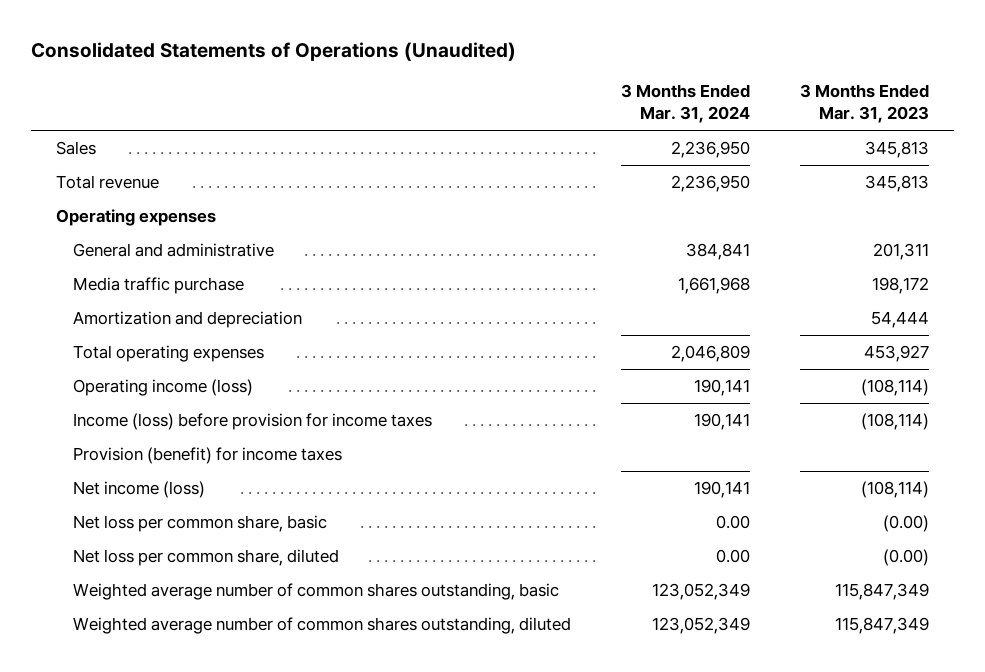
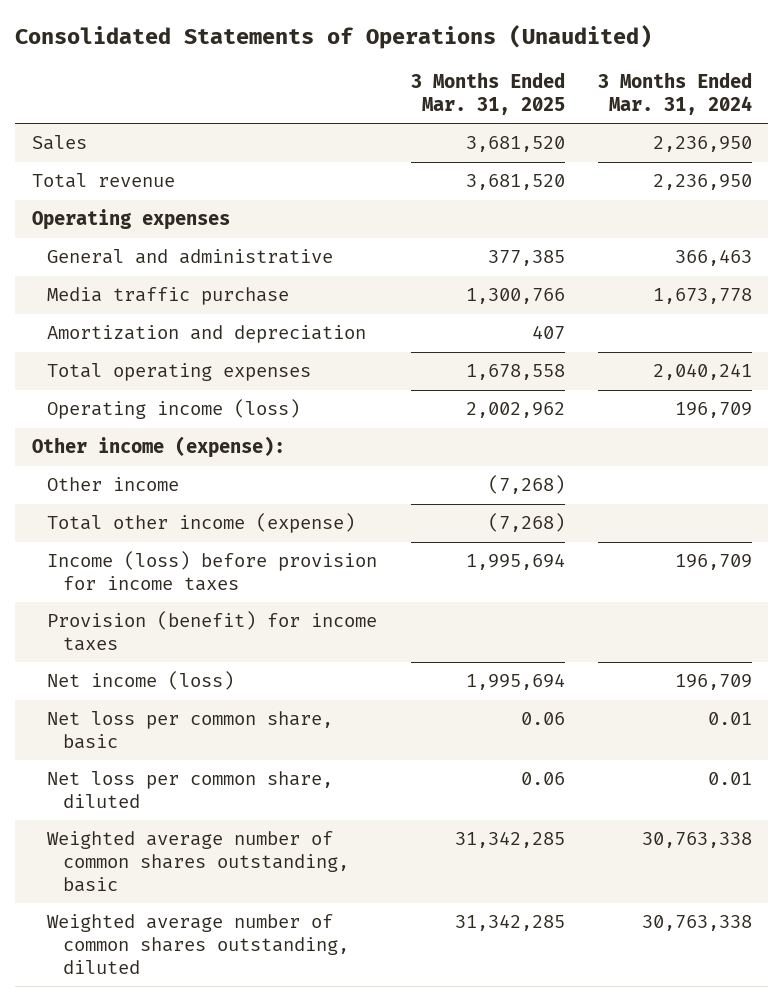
[800,84,930,123] 3 Months Ended Mar. 31, 2023 -> none
none -> [410,72,565,116] 3 Months Ended Mar. 31, 2025
[685,243,750,261] 384,841 -> [674,249,752,267] 366,463
[677,277,750,295] 1,661,968 -> [652,288,752,305] 1,673,778
[670,345,750,363] 2,046,809 -> [652,363,752,381] 2,040,241
[693,379,750,397] 190,141 -> [674,402,752,419] 196,709
none -> [31,436,285,459] Other income (expense):
none -> [47,477,180,492] Other income
none -> [47,513,356,534] Total other income (expense)
[693,413,750,431] 190,141 -> [674,554,752,571] 196,709
[693,481,750,499] 190,141 -> [674,674,752,691] 196,709
[715,515,750,530] 0.00 -> [707,712,752,726] 0.01
[715,549,750,564] 0.00 -> [707,772,752,786] 0.01
[651,583,750,601] 123,052,349 -> [641,832,752,849] 30,763,338
[651,617,750,635] 123,052,349 -> [641,915,752,932] 30,763,338

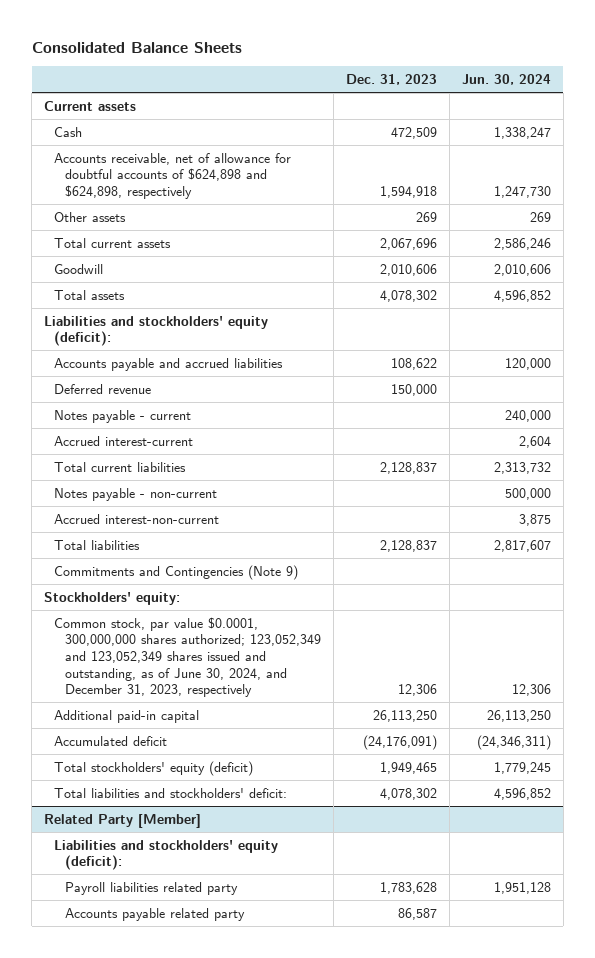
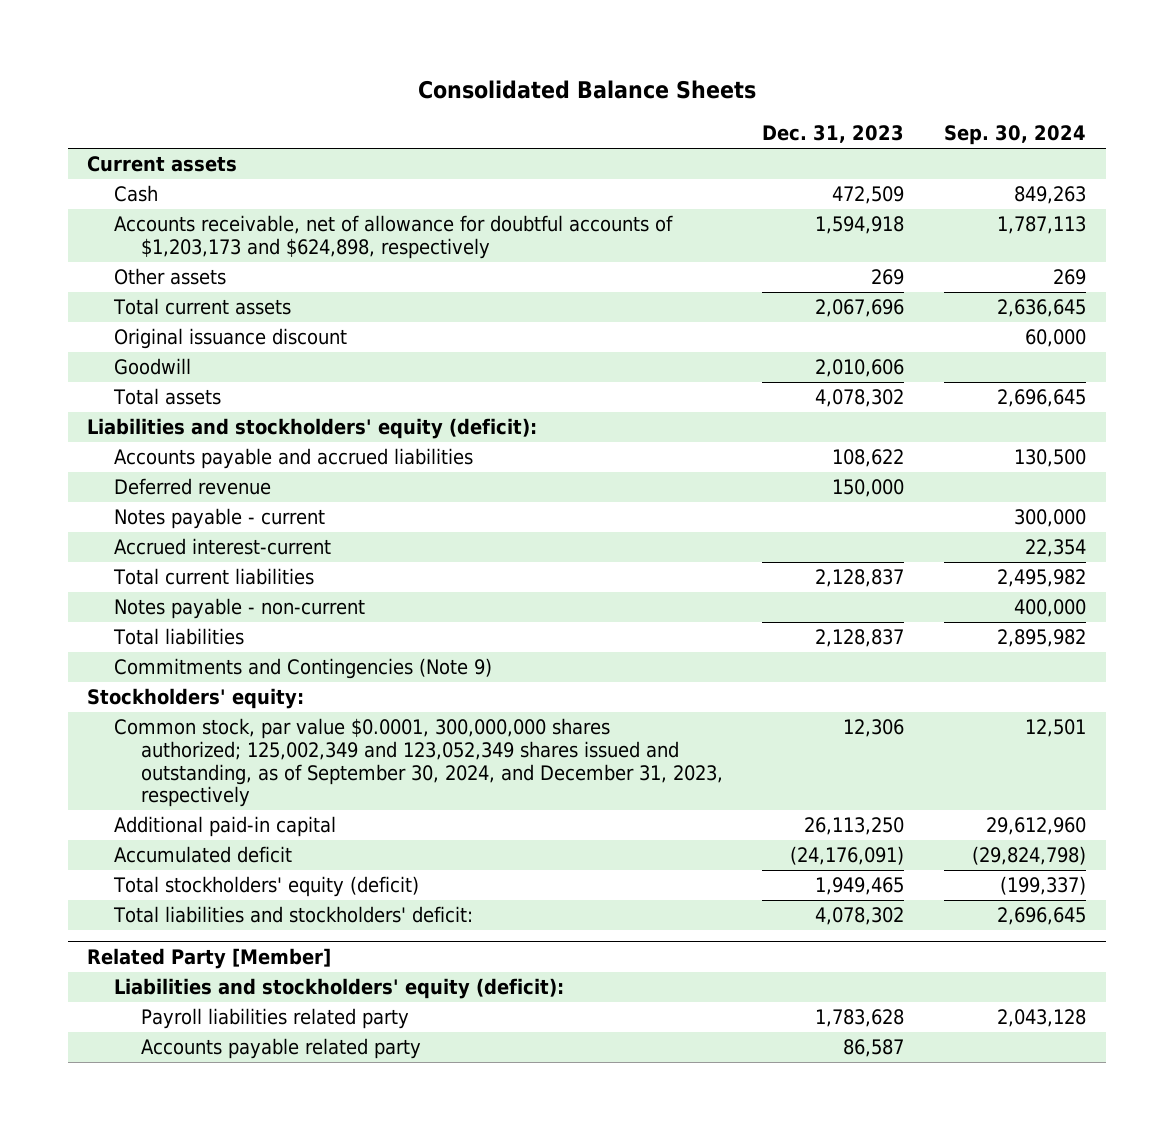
[461,74,551,86] Jun. 30, 2024 -> none
none -> [944,125,1087,146] Sep. 30, 2024
[54,152,292,200] Accounts receivable, net of allowance for doubtful accounts of $624,898 and $624,898, respectively -> [113,215,673,259] Accounts receivable, net of allowance for doubtful accounts of $1,203,173 and $624,898, respectively
none -> [113,328,347,350] Original issuance discount
[54,513,220,524] Accrued interest-non-current -> none
[54,616,321,698] Common stock, par value $0.0001, 300,000,000 shares authorized; 123,052,349 and 123,052,349 shares issued and outstanding, as of June 30, 2024, and December 31, 2023, respectively -> [113,718,723,808] Common stock, par value $0.0001, 300,000,000 shares authorized; 125,002,349 and 123,052,349 shares issued and outstanding, as of September 30, 2024, and December 31, 2023, respectively

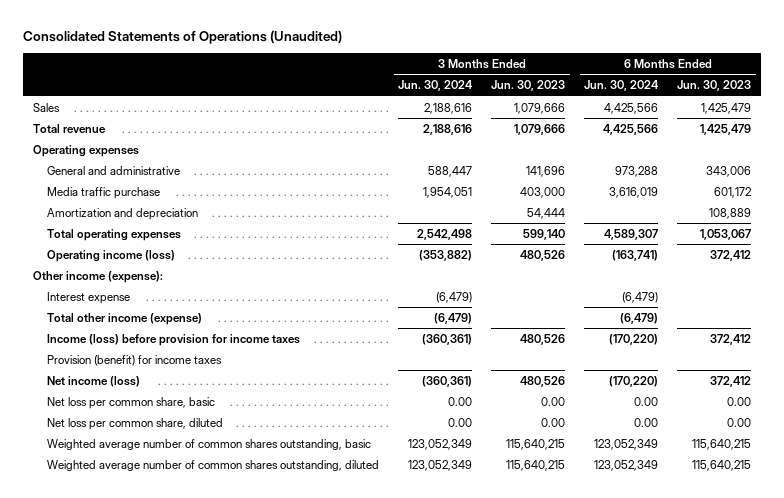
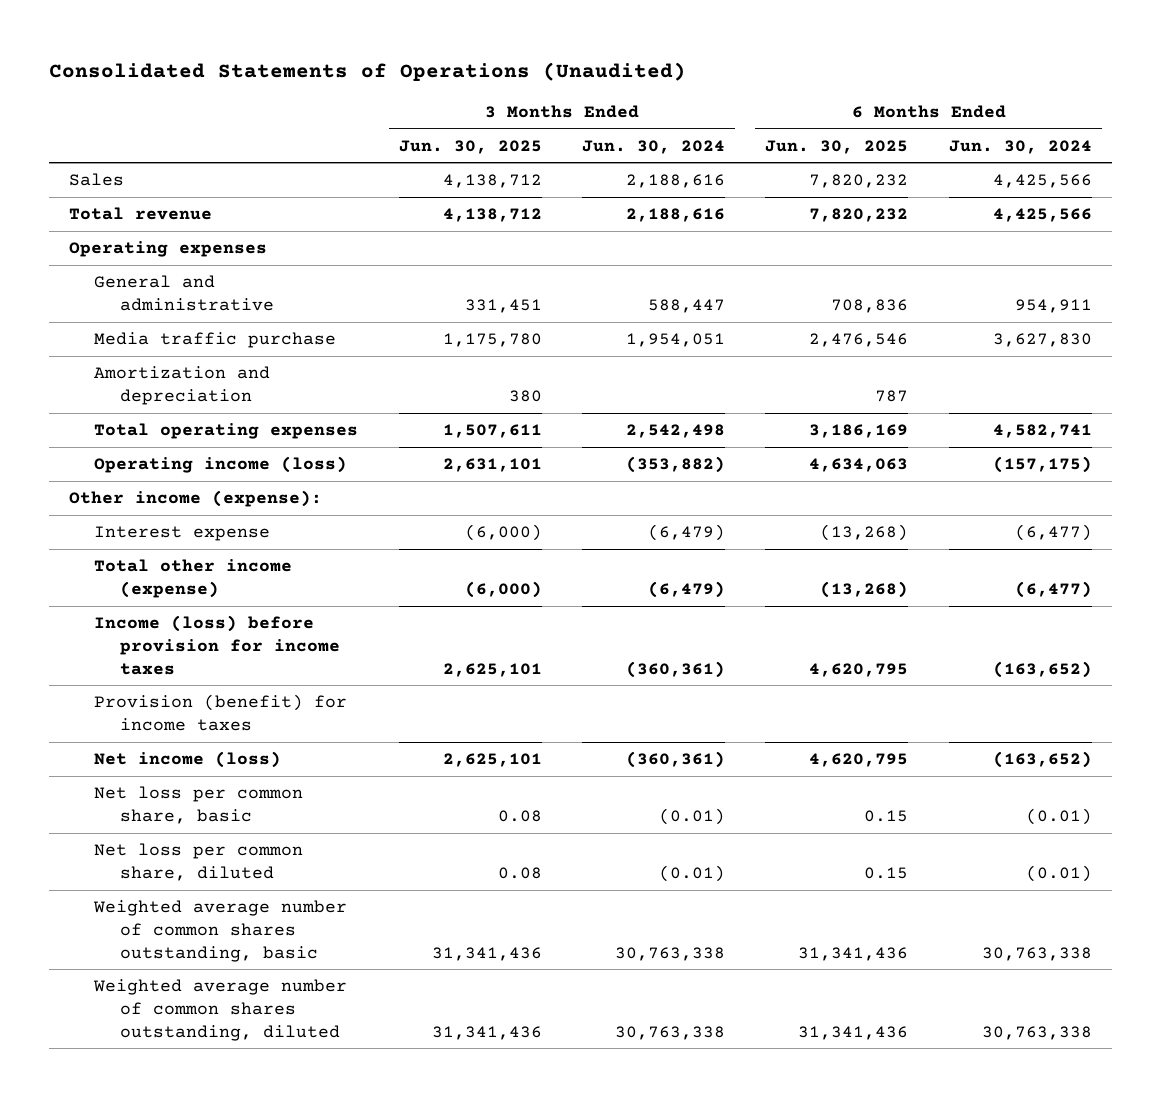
[491,80,566,92] Jun. 30, 2023 -> none
[677,80,752,92] Jun. 30, 2023 -> none
none -> [398,139,542,154] Jun. 30, 2025
none -> [765,139,909,154] Jun. 30, 2025
[615,165,659,177] 973,288 -> [1014,299,1092,314] 954,911
[609,186,659,198] 3,616,019 -> [992,333,1092,348] 3,627,830
[604,228,659,240] 4,589,307 -> [992,424,1092,439] 4,582,741
[612,249,659,261] (163,741) -> [992,456,1092,474] (157,175)
[622,291,659,303] (6,479) -> [1014,524,1092,542] (6,477)
[620,312,659,324] (6,479) -> [1014,581,1092,599] (6,477)
[609,333,659,345] (170,220) -> [992,660,1092,678] (163,652)
[609,375,659,387] (170,220) -> [992,751,1092,769] (163,652)
[448,396,473,406] 0.00 -> [659,808,726,826] (0.01)
[634,396,659,406] 0.00 -> [1025,808,1092,826] (0.01)
[448,417,473,427] 0.00 -> [659,865,726,883] (0.01)
[634,417,659,427] 0.00 -> [1025,865,1092,883] (0.01)
[408,438,473,450] 123,052,349 -> [615,946,726,961] 30,763,338
[594,438,659,450] 123,052,349 -> [981,946,1092,961] 30,763,338
[408,459,473,471] 123,052,349 -> [615,1025,726,1040] 30,763,338
[594,459,659,471] 123,052,349 -> [981,1025,1092,1040] 30,763,338

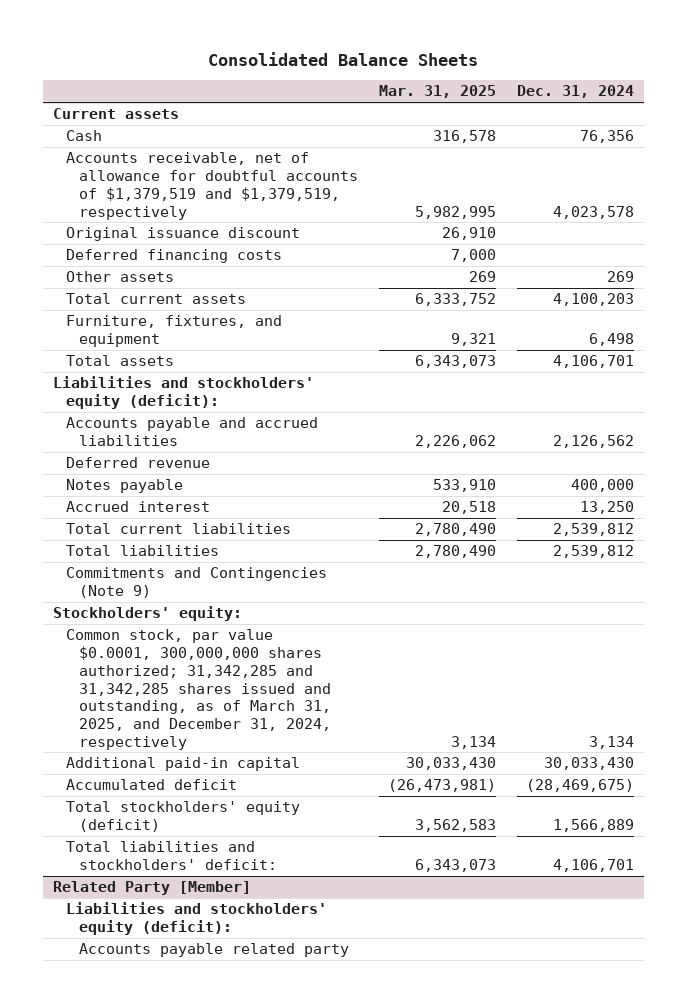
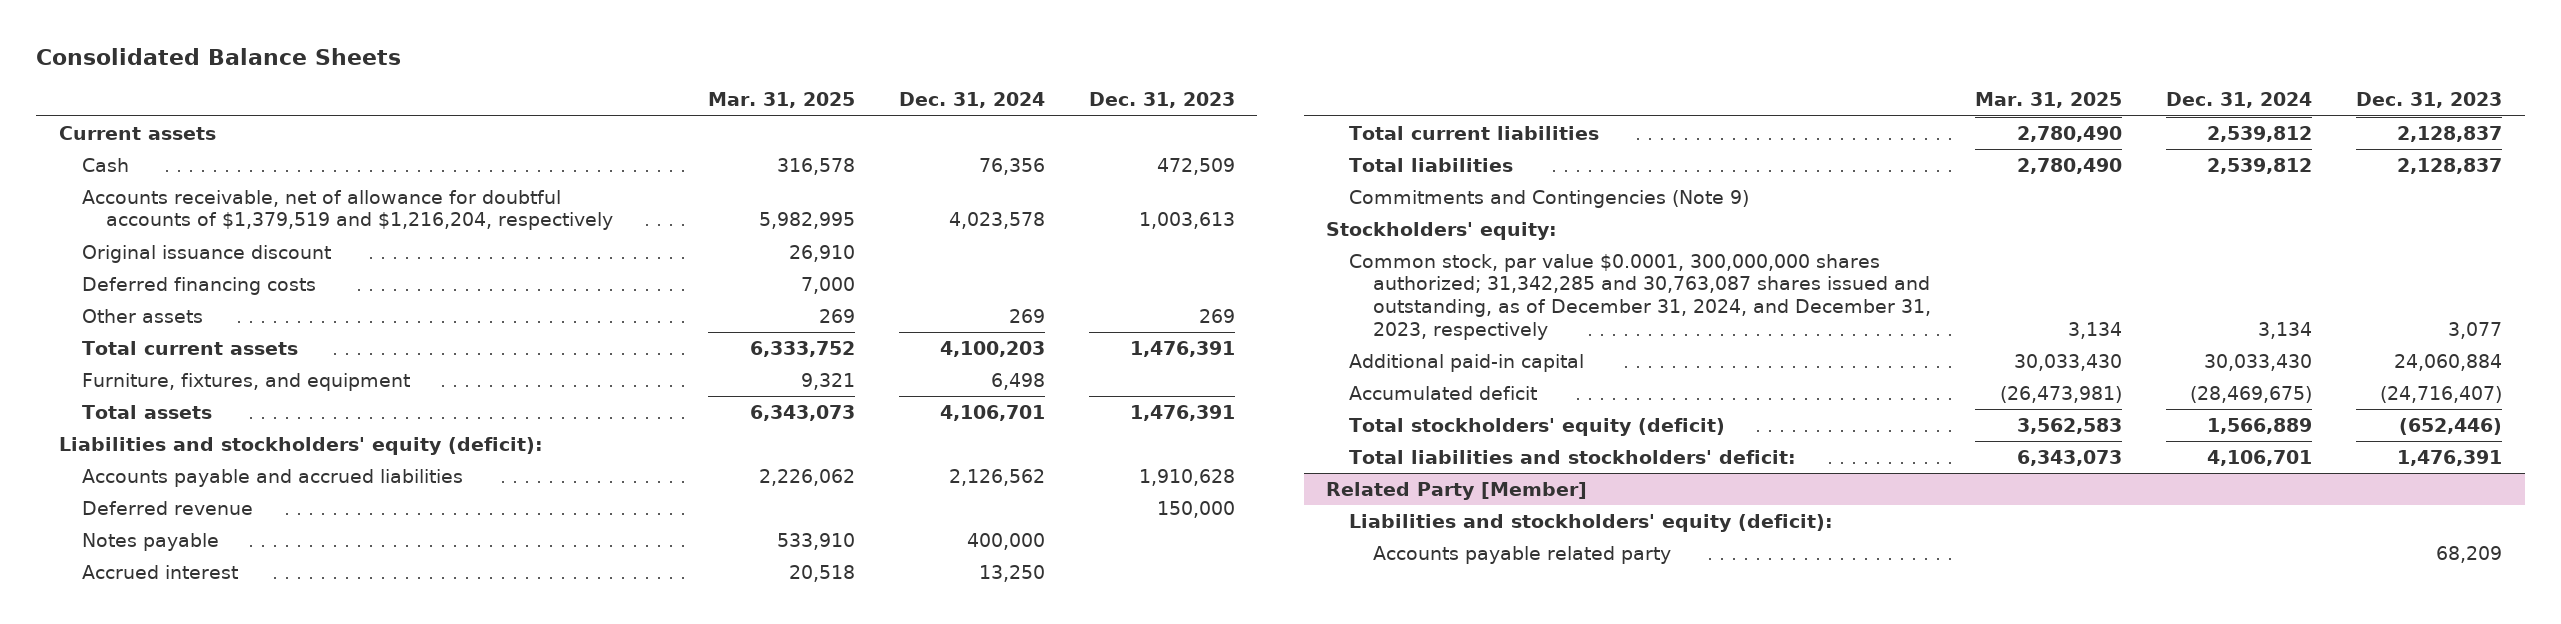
none -> [1089,92,1236,109] Dec. 31, 2023
[66,152,358,220] Accounts receivable, net of allowance for doubtful accounts of $1,379,519 and $1,379,519, respectively -> [82,189,613,231] Accounts receivable, net of allowance for doubtful accounts of $1,379,519 and $1,216,204, respectively
[66,629,331,750] Common stock, par value $0.0001, 300,000,000 shares authorized; 31,342,285 and 31,342,285 shares issued and outstanding, as of March 31, 2025, and December 31, 2024, respectively -> [1349,253,1932,340] Common stock, par value $0.0001, 300,000,000 shares authorized; 31,342,285 and 30,763,087 shares issued and outstanding, as of December 31, 2024, and December 31, 2023, respectively

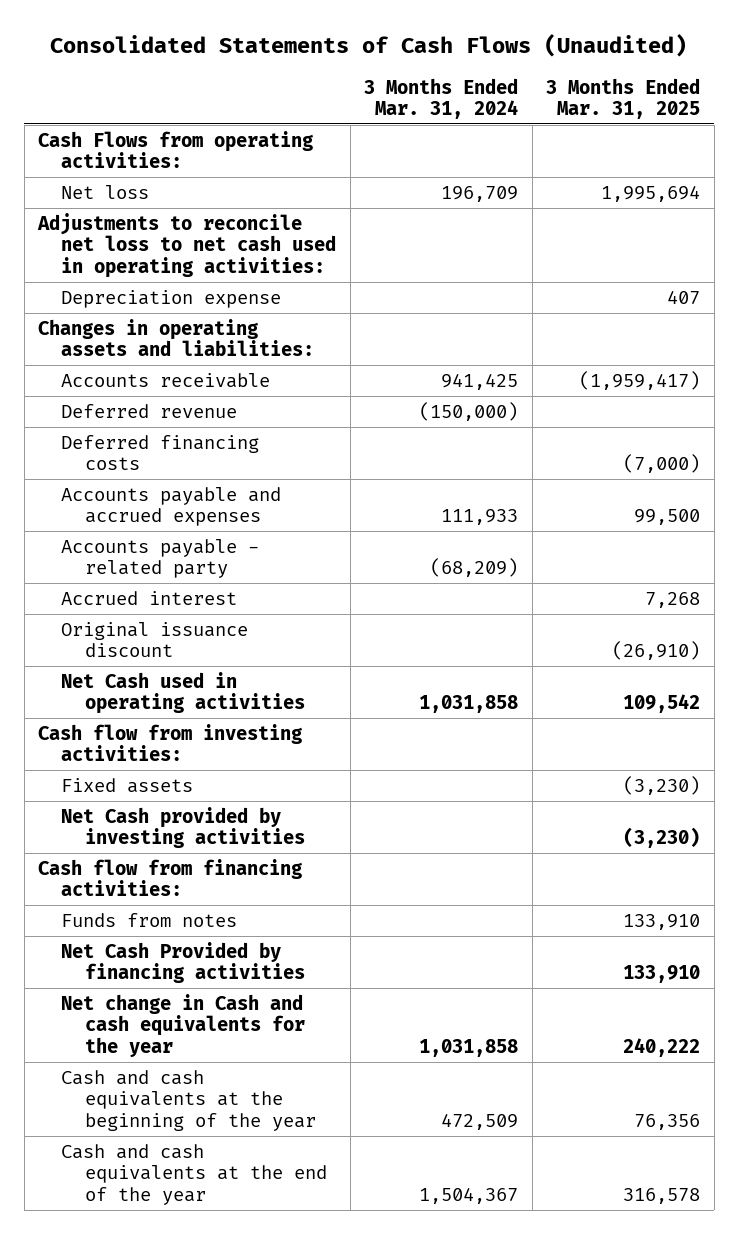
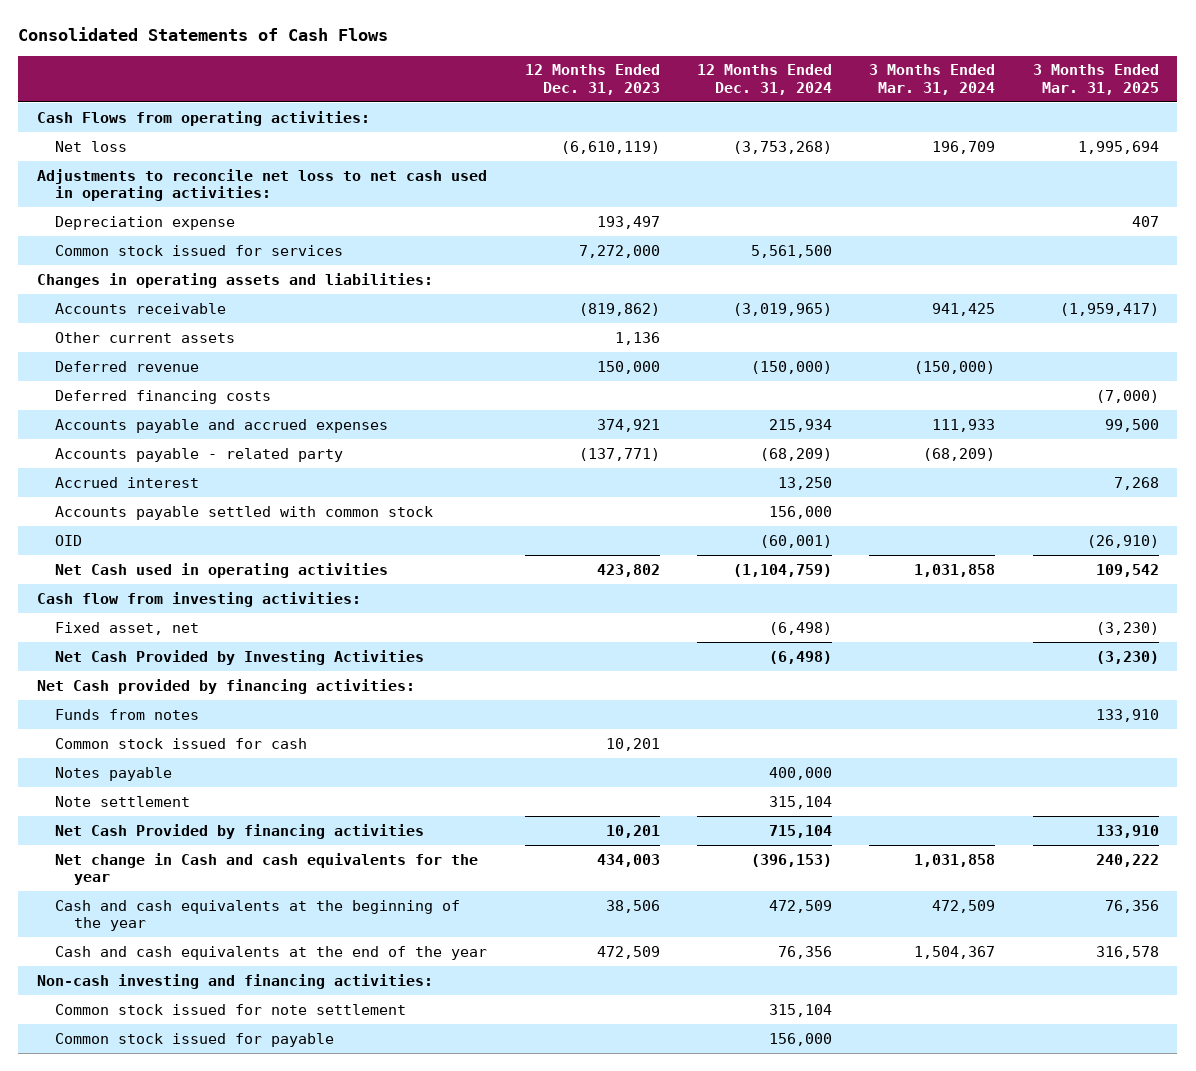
[50,34,688,58] Consolidated Statements of Cash Flows (Unaudited) -> [18,27,389,42] Consolidated Statements of Cash Flows
none -> [524,64,660,95] 12 Months Ended Dec. 31, 2023
none -> [697,64,833,95] 12 Months Ended Dec. 31, 2024
none -> [55,244,344,256] Common stock issued for services
none -> [55,331,236,343] Other current assets
none -> [55,505,434,520] Accounts payable settled with common stock
[61,621,249,658] Original issuance discount -> [55,534,83,546] OID
[61,777,194,793] Fixed assets -> [55,621,200,635] Fixed asset, net
[61,806,305,849] Net Cash provided by investing activities -> [55,649,425,665] Net Cash Provided by Investing Activities
[38,858,303,897] Cash flow from financing activities: -> [36,678,415,694] Net Cash provided by financing activities:
none -> [55,737,308,749] Common stock issued for cash
none -> [55,766,173,781] Notes payable
none -> [55,795,191,807] Note settlement
none -> [36,973,433,989] Non-cash investing and financing activities:
none -> [55,1003,407,1015] Common stock issued for note settlement
none -> [55,1032,335,1047] Common stock issued for payable

